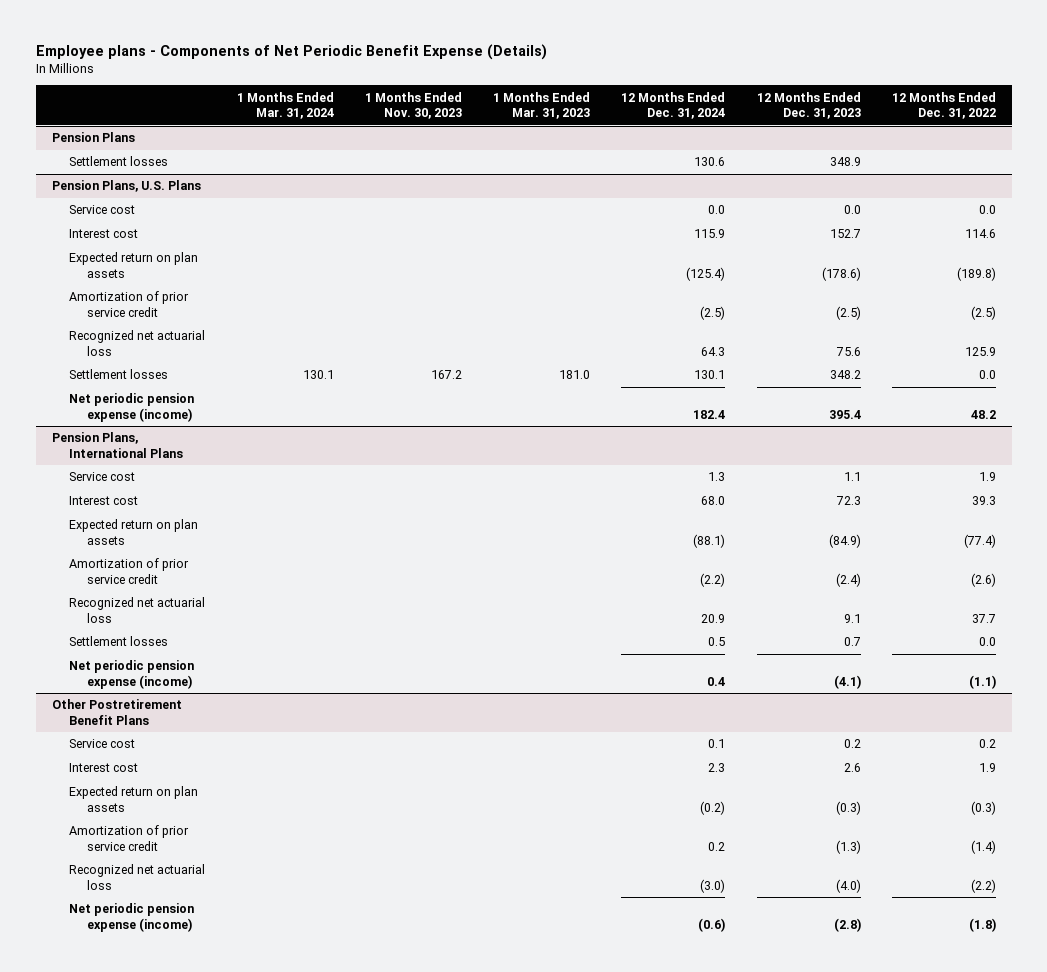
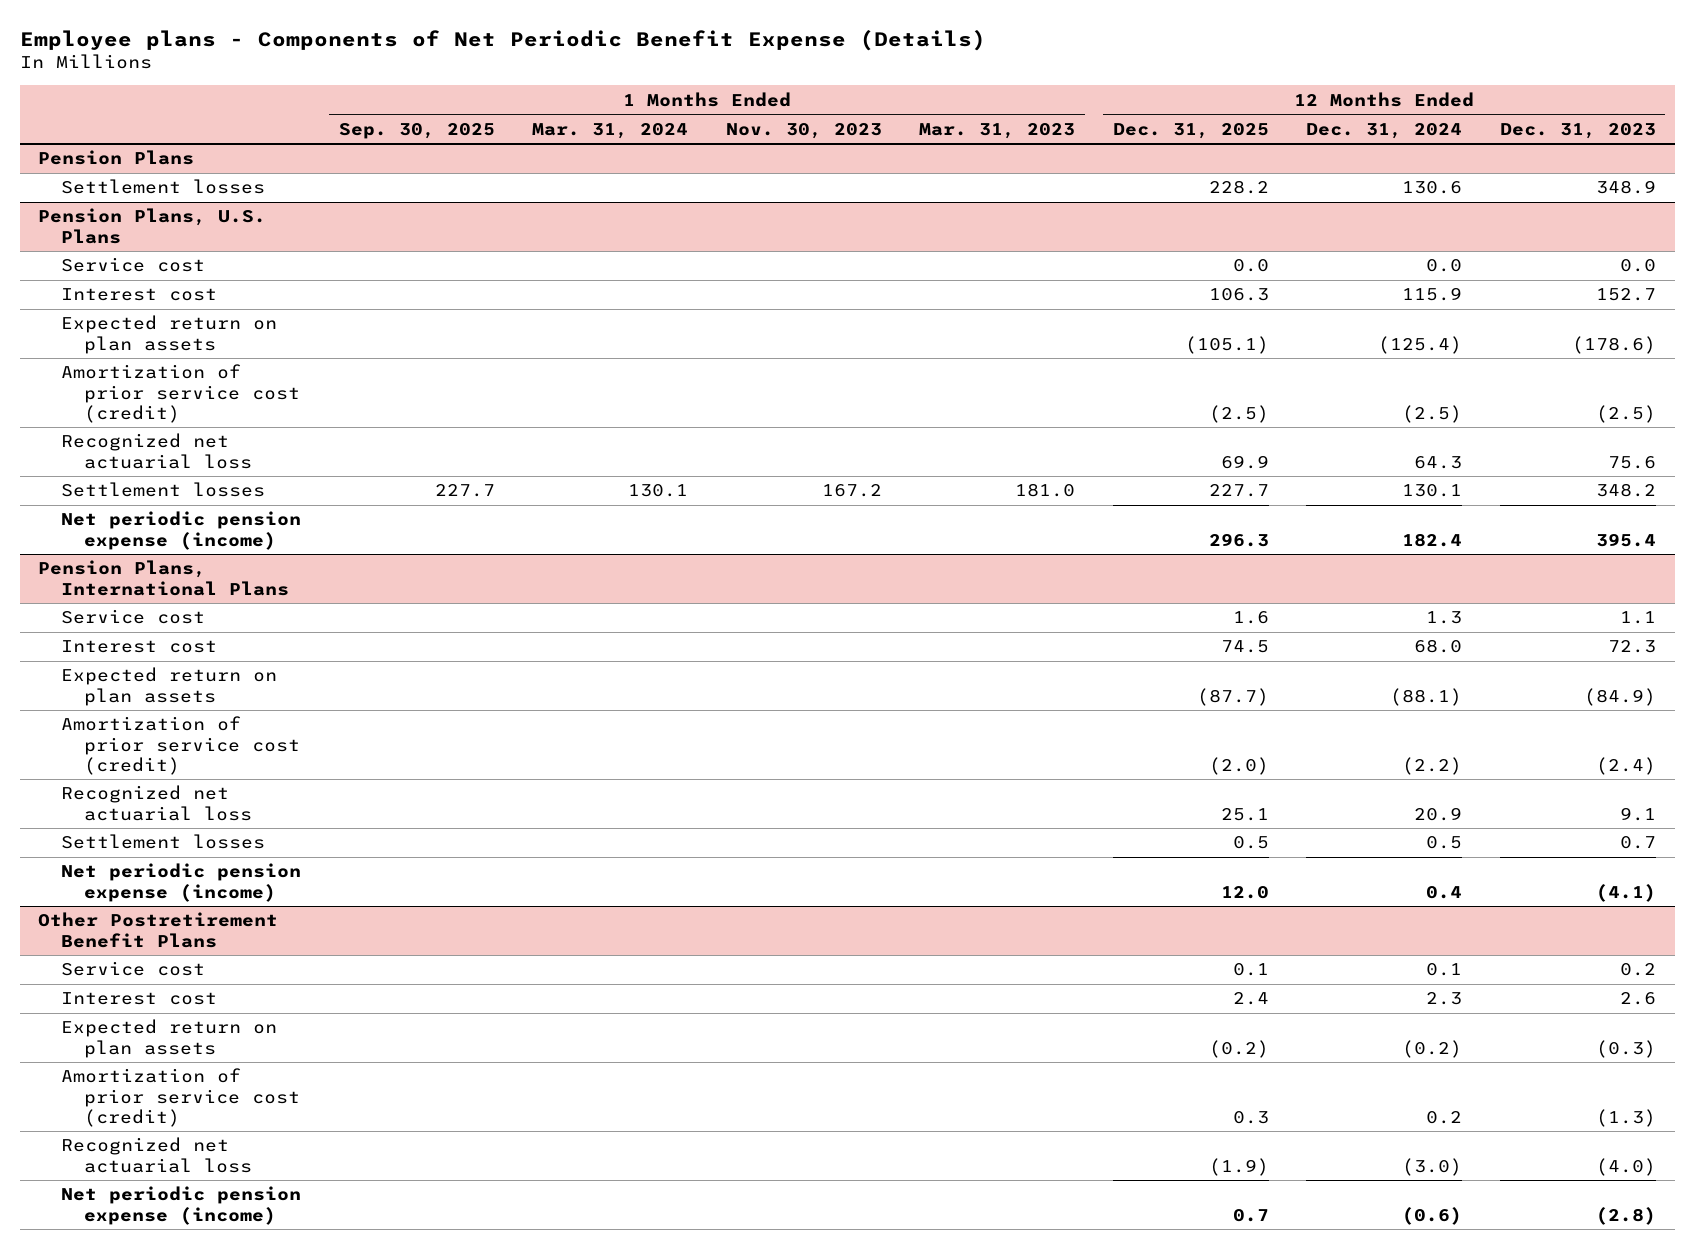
[891,91,996,120] 12 Months Ended Dec. 31, 2022 -> none
none -> [338,122,495,139] Sep. 30, 2025
none -> [1112,122,1269,139] Dec. 31, 2025
[69,291,190,318] Amortization of prior service credit -> [61,364,301,423] Amortization of prior service cost (credit)
[69,558,190,585] Amortization of prior service credit -> [61,716,301,775] Amortization of prior service cost (credit)
[69,825,190,852] Amortization of prior service credit -> [61,1068,301,1127] Amortization of prior service cost (credit)

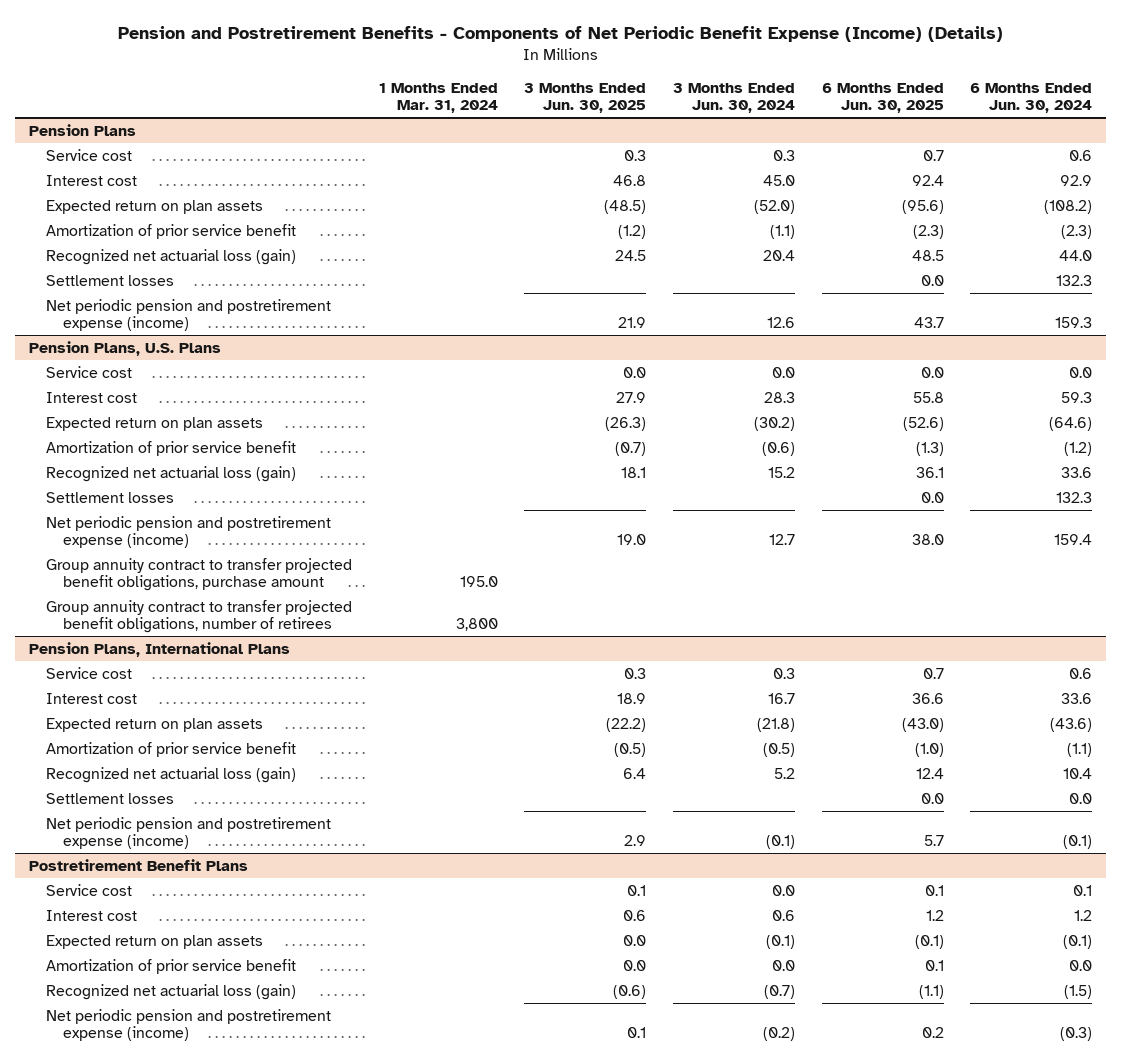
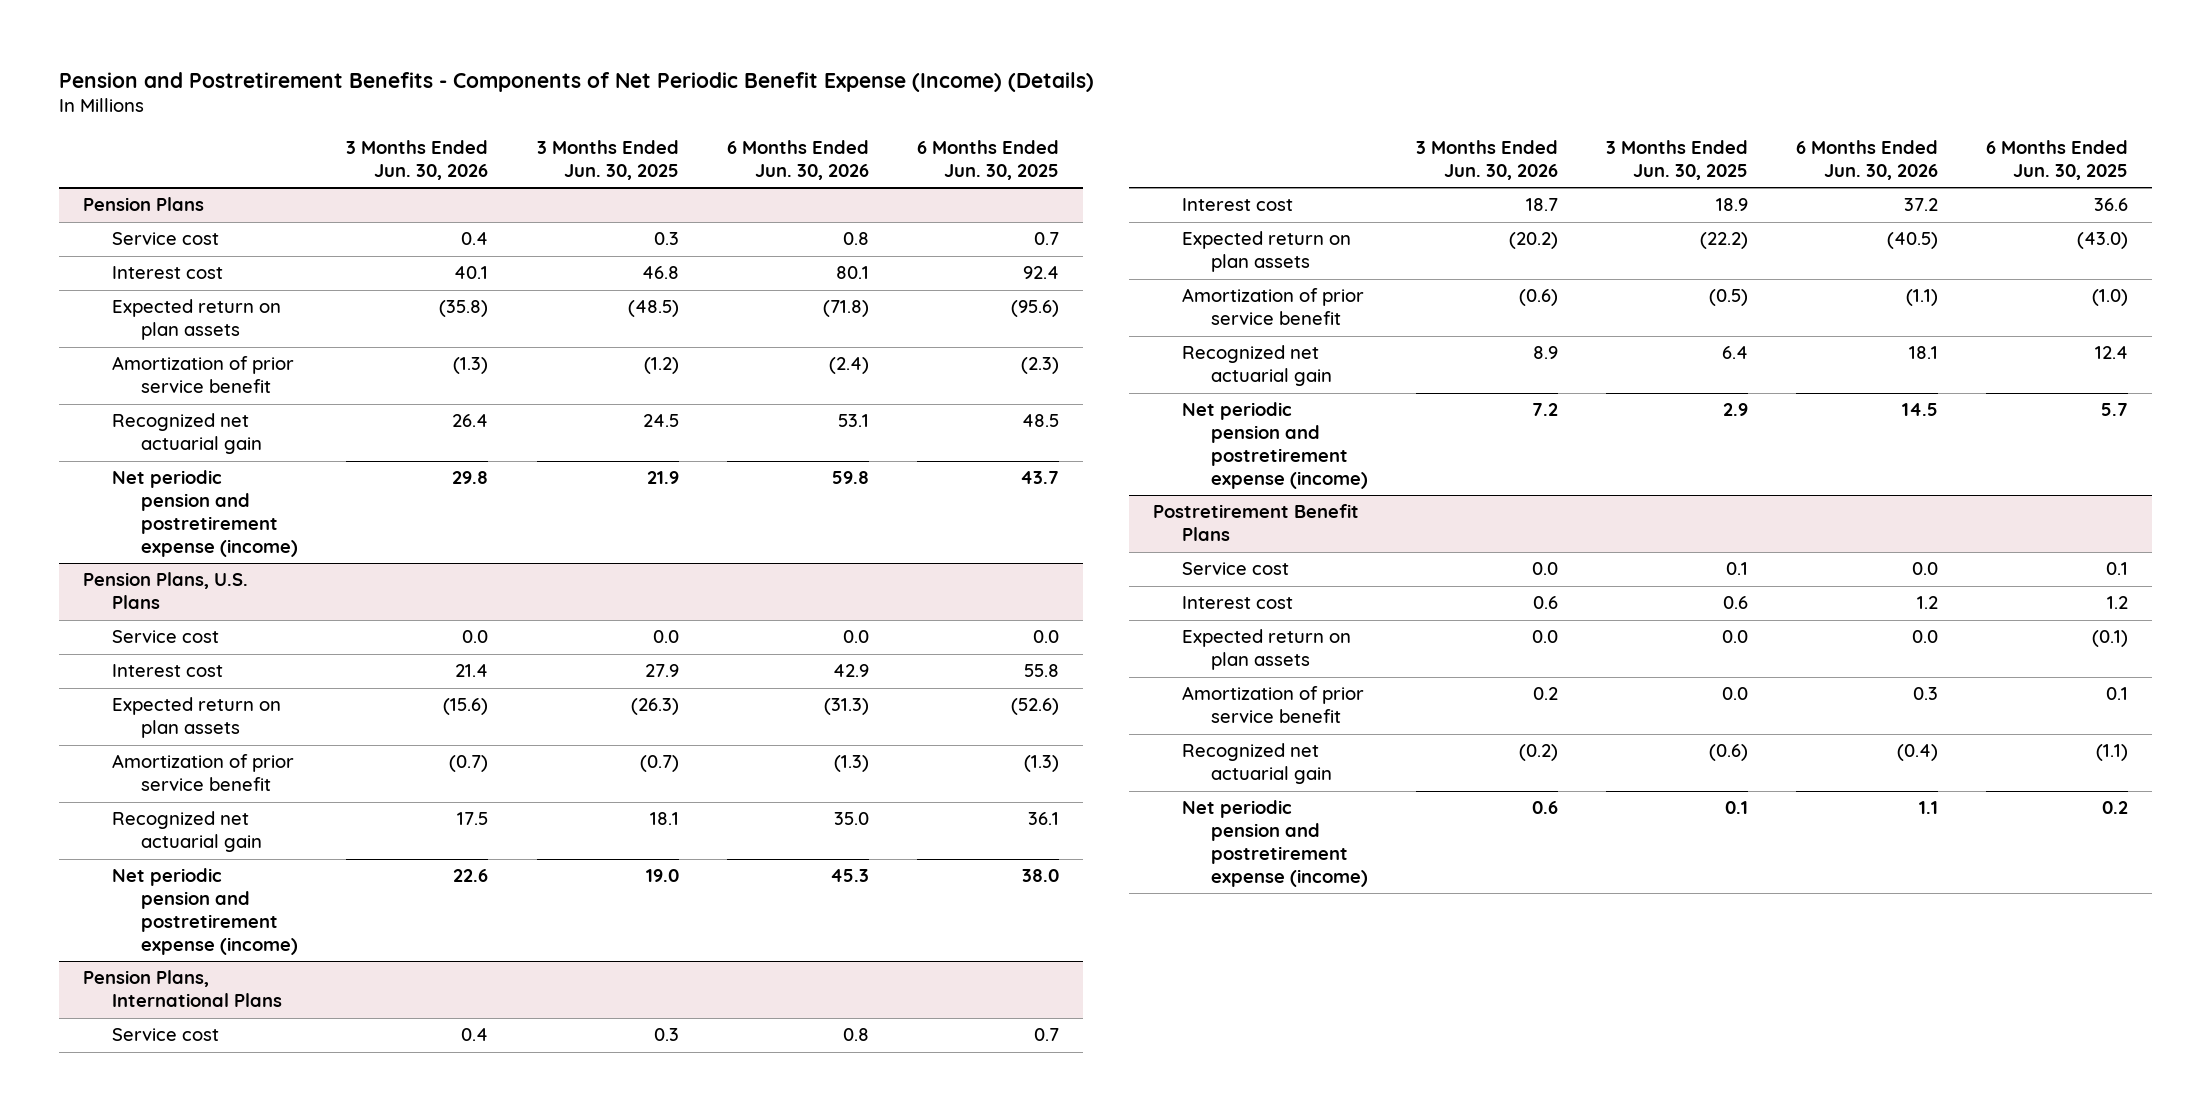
[378,82,498,114] 1 Months Ended Mar. 31, 2024 -> none
[673,82,796,114] 3 Months Ended Jun. 30, 2024 -> none
[970,82,1093,114] 6 Months Ended Jun. 30, 2024 -> none
none -> [346,140,489,180] 3 Months Ended Jun. 30, 2026
none -> [726,140,869,180] 6 Months Ended Jun. 30, 2026
[46,274,175,286] Settlement losses -> none
[46,248,297,265] Recognized net actuarial loss (gain) -> [112,413,263,455] Recognized net actuarial gain
[46,491,175,503] Settlement losses -> none
[46,465,297,482] Recognized net actuarial loss (gain) -> [112,811,263,853] Recognized net actuarial gain
[46,557,353,592] Group annuity contract to transfer projected benefit obligations, purchase amount -> none
[46,599,353,634] Group annuity contract to transfer projected benefit obligations, number of retirees -> none
[46,792,175,804] Settlement losses -> none
[46,766,297,783] Recognized net actuarial loss (gain) -> [1181,345,1332,387] Recognized net actuarial gain
[46,983,297,1000] Recognized net actuarial loss (gain) -> [1181,743,1332,785] Recognized net actuarial gain

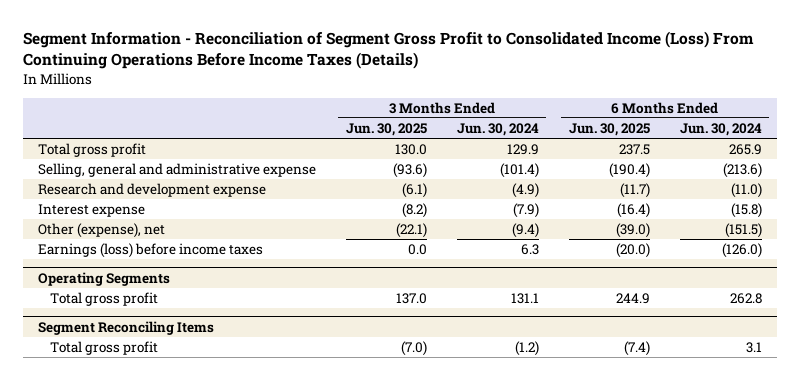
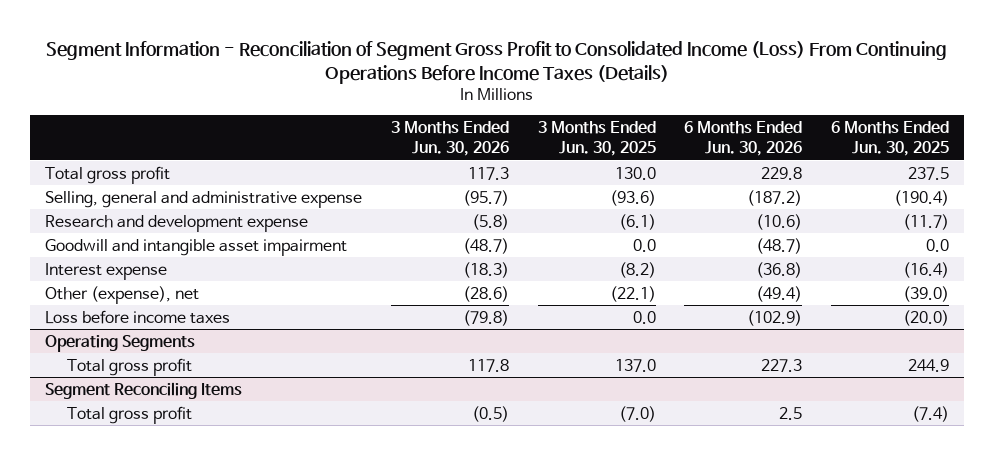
[456,123,539,137] Jun. 30, 2024 -> none
[679,123,762,137] Jun. 30, 2024 -> none
none -> [390,121,509,157] 3 Months Ended Jun. 30, 2026
none -> [684,121,803,157] 6 Months Ended Jun. 30, 2026
none -> [44,238,347,256] Goodwill and intangible asset impairment
[37,243,263,259] Earnings (loss) before income taxes -> [44,309,230,324] Loss before income taxes

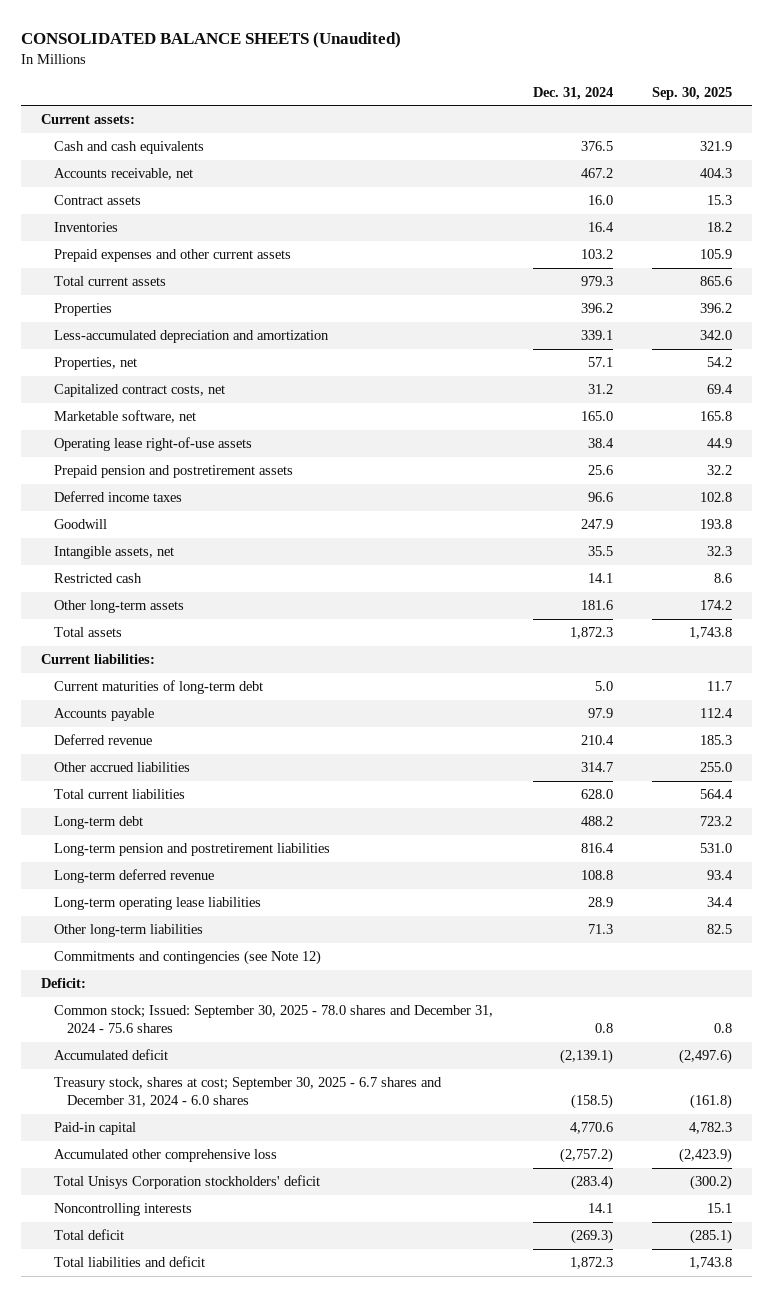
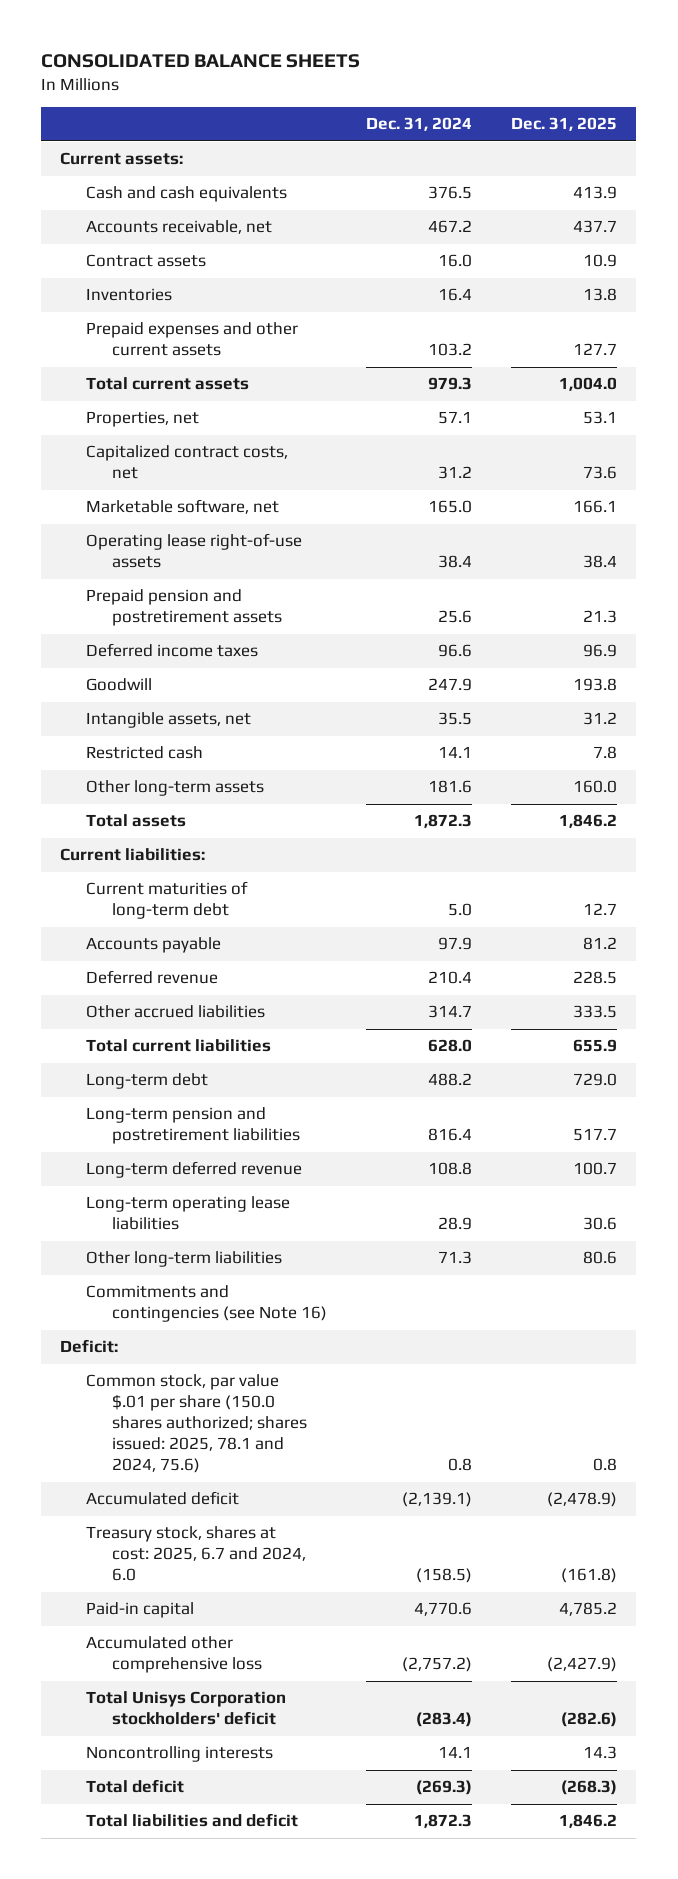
[21,32,402,49] CONSOLIDATED BALANCE SHEETS (Unaudited) -> [41,54,361,69] CONSOLIDATED BALANCE SHEETS
[652,86,733,100] Sep. 30, 2025 -> none
none -> [511,117,618,132] Dec. 31, 2025
[54,303,113,317] Properties -> none
[54,330,330,344] Less-accumulated depreciation and amortization -> none
[54,950,322,966] Commitments and contingencies (see Note 12) -> [86,1285,328,1323] Commitments and contingencies (see Note 16)
[54,1005,494,1034] Common stock; Issued: September 30, 2025 - 78.0 shares and December 31, 2024 - 75.6 shares -> [86,1374,308,1474] Common stock, par value $.01 per share (150.0 shares authorized; shares issued: 2025, 78.1 and 2024, 75.6)
[54,1077,443,1108] Treasury stock, shares at cost; September 30, 2025 - 6.7 shares and December 31, 2024 - 6.0 shares -> [86,1526,307,1582] Treasury stock, shares at cost: 2025, 6.7 and 2024, 6.0

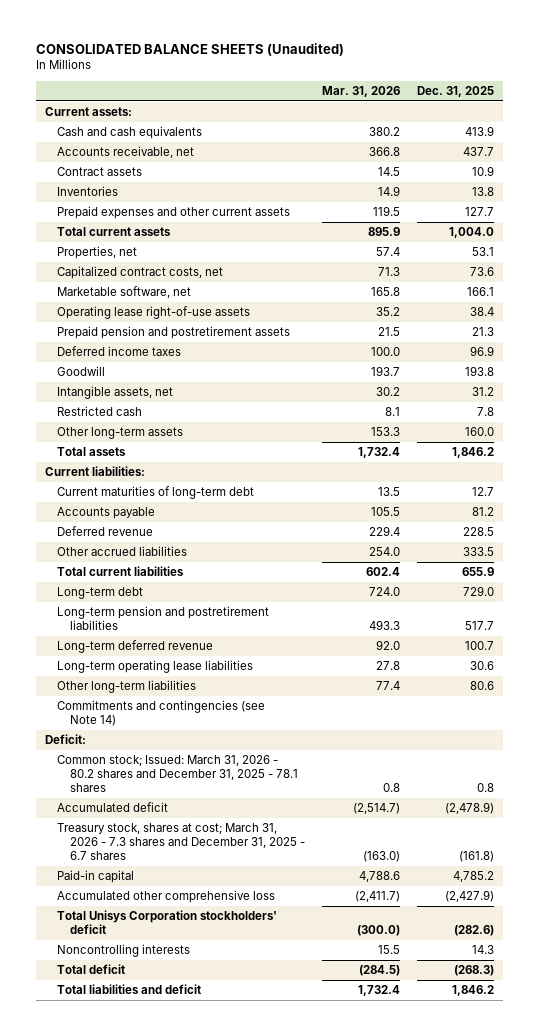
[41,54,361,69] CONSOLIDATED BALANCE SHEETS -> [36,42,345,56] CONSOLIDATED BALANCE SHEETS (Unaudited)
[366,117,473,132] Dec. 31, 2024 -> none
none -> [322,85,401,97] Mar. 31, 2026
[86,1285,328,1323] Commitments and contingencies (see Note 16) -> [57,700,266,727] Commitments and contingencies (see Note 14)
[86,1374,308,1474] Common stock, par value $.01 per share (150.0 shares authorized; shares issued: 2025, 78.1 and 2024, 75.6) -> [57,755,299,793] Common stock; Issued: March 31, 2026 - 80.2 shares and December 31, 2025 - 78.1 shares
[86,1526,307,1582] Treasury stock, shares at cost: 2025, 6.7 and 2024, 6.0 -> [57,823,306,861] Treasury stock, shares at cost; March 31, 2026 - 7.3 shares and December 31, 2025 - 6.7 shares

